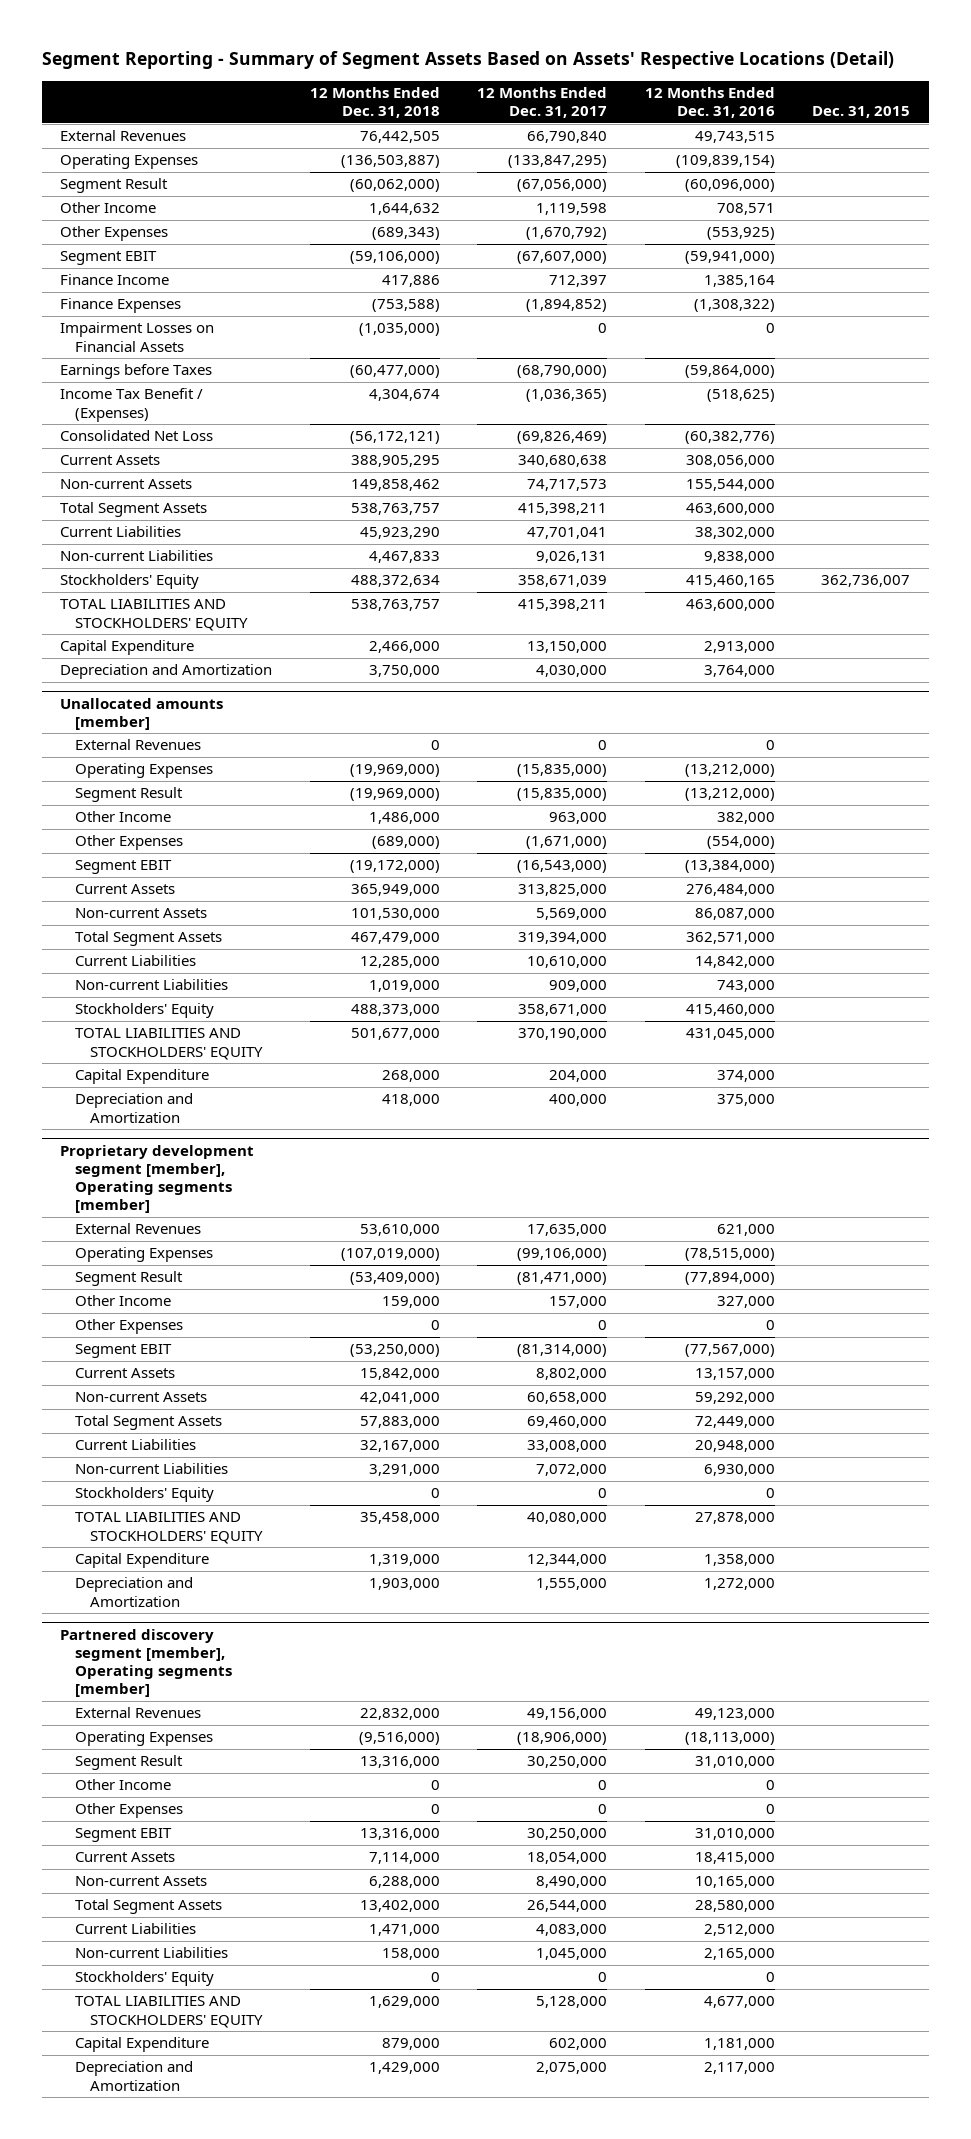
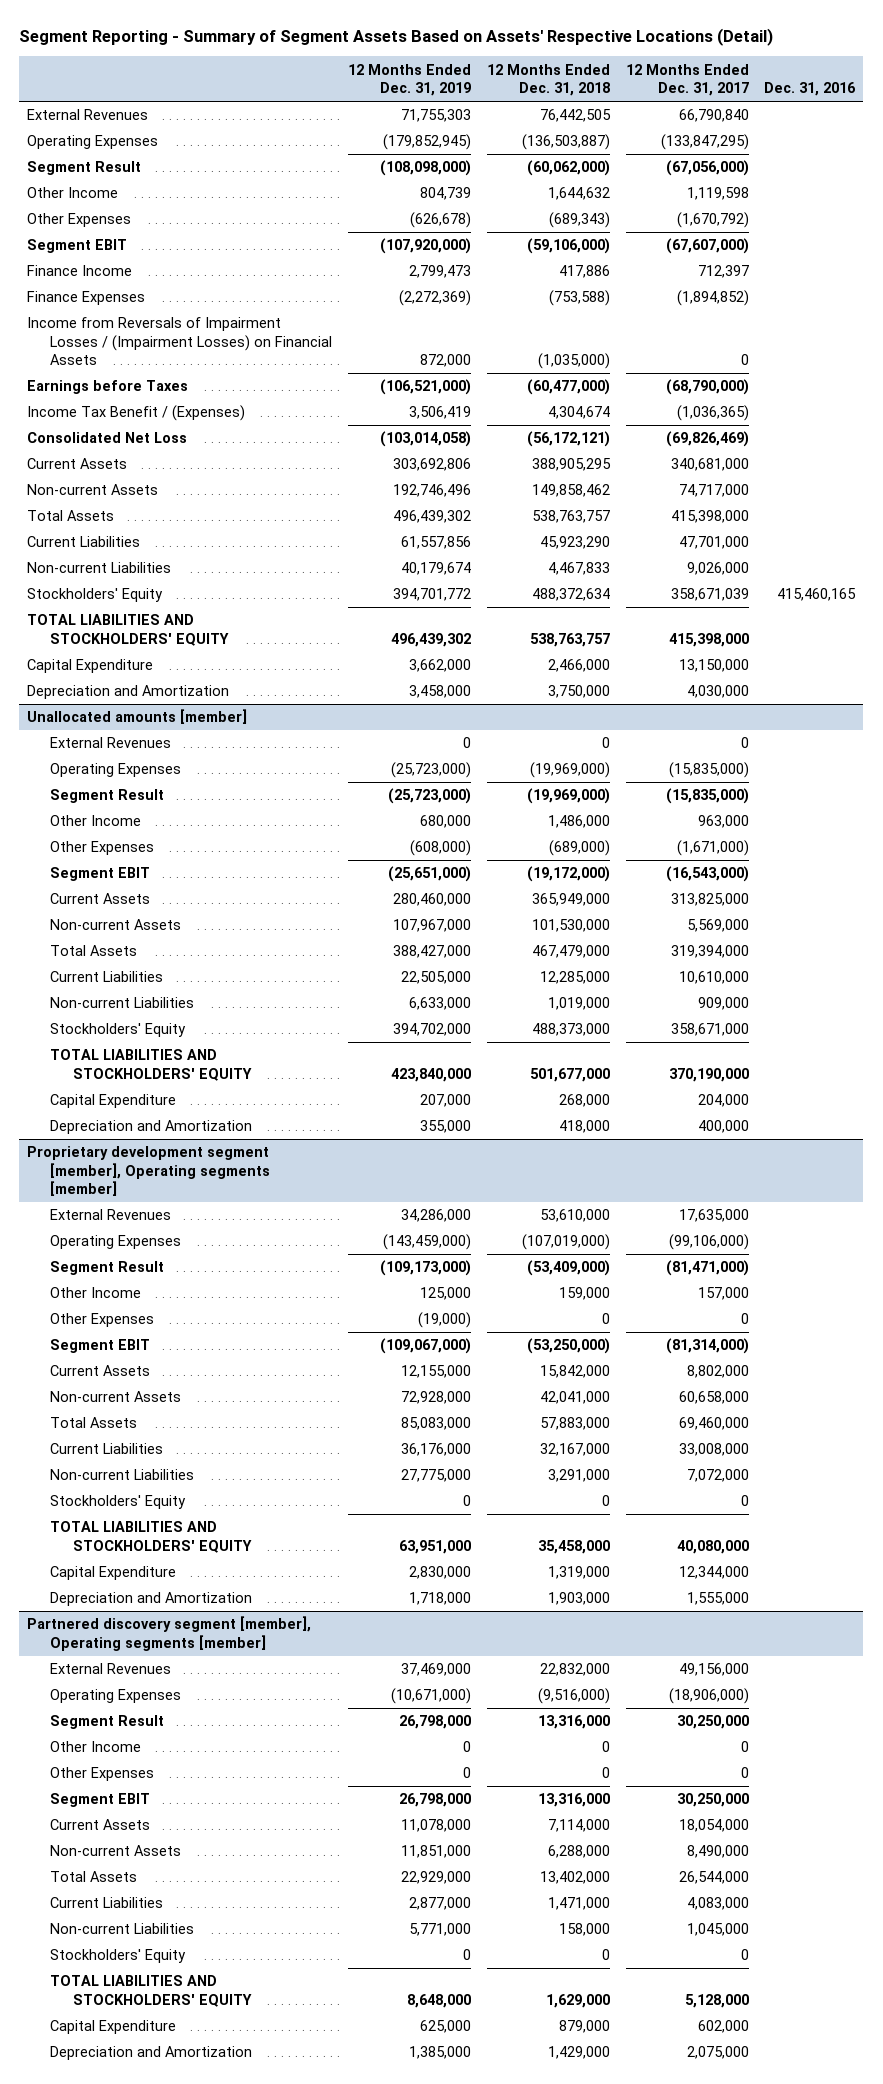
[644,86,775,119] 12 Months Ended Dec. 31, 2016 -> none
[812,106,911,119] Dec. 31, 2015 -> none
none -> [348,63,472,97] 12 Months Ended Dec. 31, 2019
none -> [764,82,857,97] Dec. 31, 2016
[60,322,215,352] Impairment Losses on Financial Assets -> [27,317,333,366] Income from Reversals of Impairment Losses / (Impairment Losses) on Financial Assets
[518,455,608,468] 340,680,638 -> [670,458,749,472] 340,681,000
[527,479,608,492] 74,717,573 -> [678,484,749,498] 74,717,000
[60,502,208,518] Total Segment Assets -> [27,510,115,522] Total Assets
[518,503,608,516] 415,398,211 -> [670,510,749,524] 415,398,000
[527,527,608,540] 47,701,041 -> [678,536,749,550] 47,701,000
[536,551,608,564] 9,026,131 -> [686,562,749,576] 9,026,000
[518,599,608,612] 415,398,211 -> [668,632,749,647] 415,398,000
[75,931,223,947] Total Segment Assets -> [50,945,138,957] Total Assets
[75,1415,223,1431] Total Segment Assets -> [50,1417,138,1429] Total Assets
[75,1899,223,1915] Total Segment Assets -> [50,1871,138,1883] Total Assets

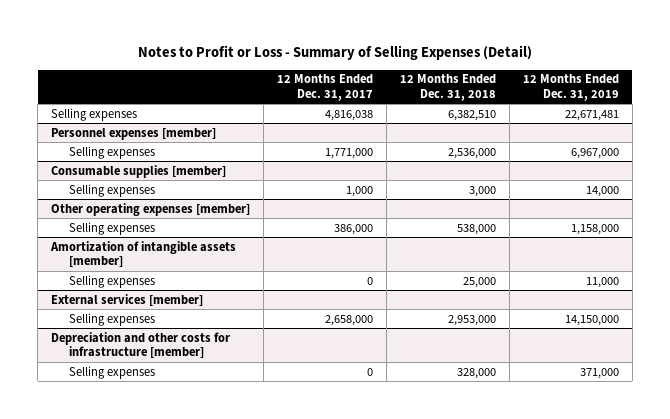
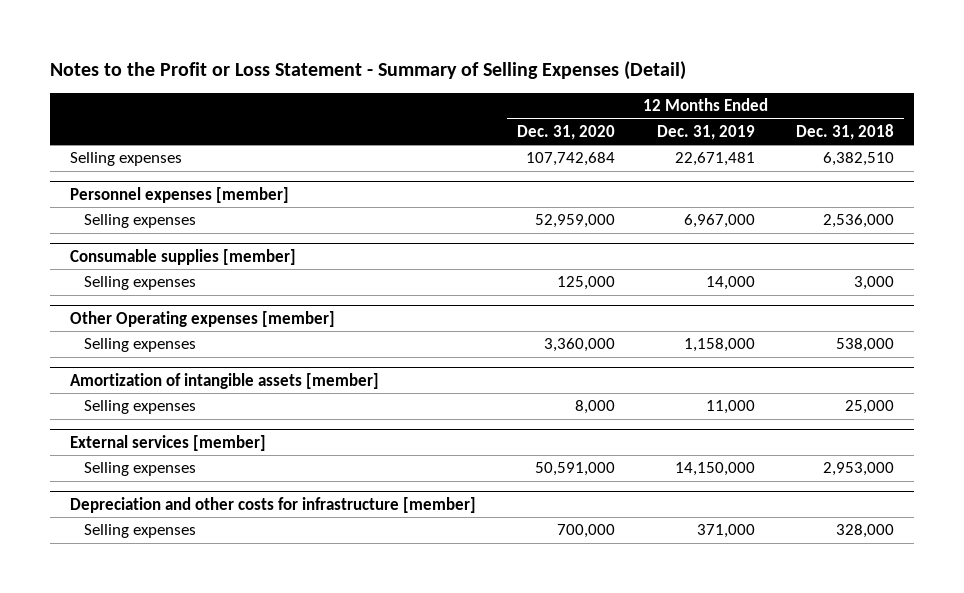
[138,45,533,61] Notes to Profit or Loss - Summary of Selling Expenses (Detail) -> [49,60,686,80] Notes to the Profit or Loss Statement - Summary of Selling Expenses (Detail)
[277,74,374,101] 12 Months Ended Dec. 31, 2017 -> none
none -> [517,124,616,140] Dec. 31, 2020
[51,202,251,216] Other operating expenses [member] -> [70,310,336,327] Other Operating expenses [member]

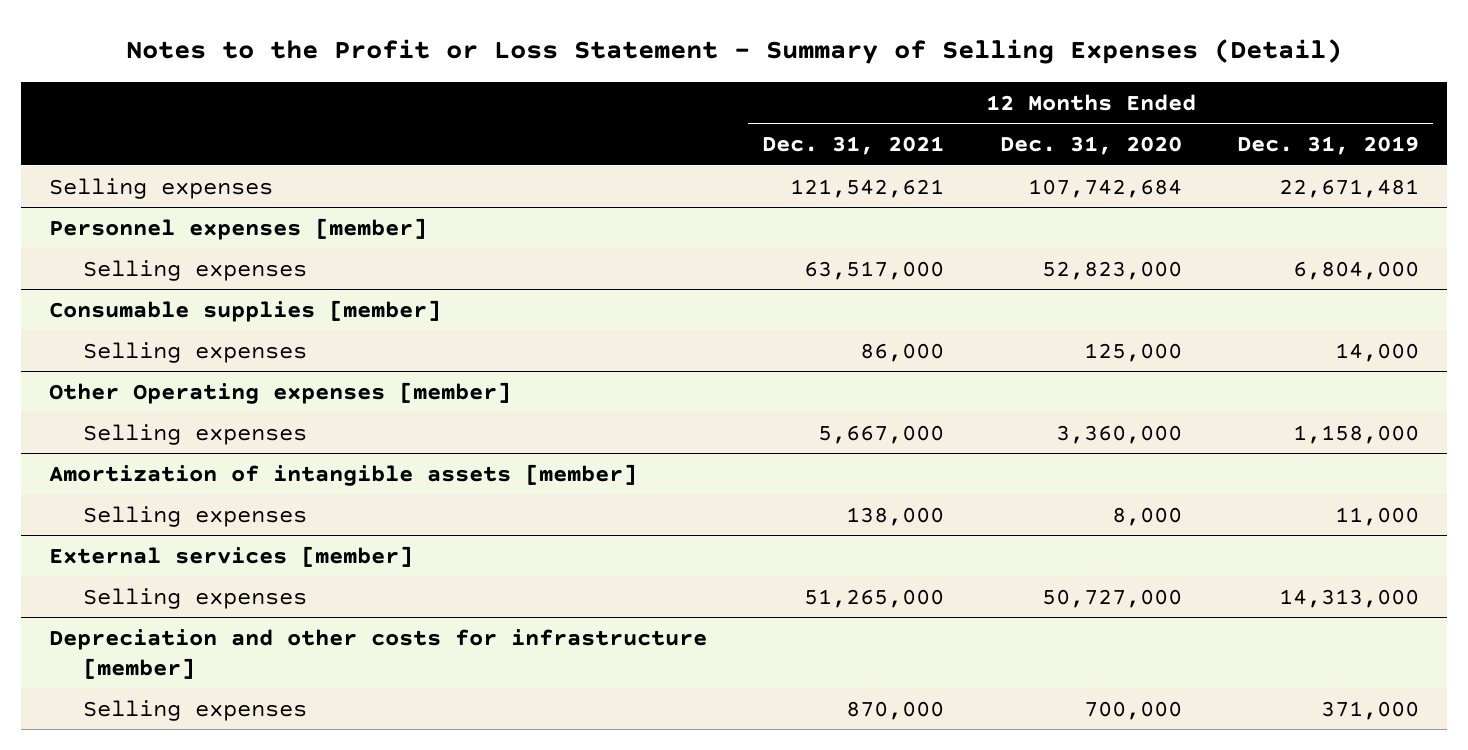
[795,123,894,140] Dec. 31, 2018 -> none
none -> [762,136,945,156] Dec. 31, 2021
[535,214,616,229] 52,959,000 -> [1041,260,1182,280] 52,823,000
[683,214,755,229] 6,967,000 -> [1292,260,1419,280] 6,804,000
[535,462,616,477] 50,591,000 -> [1041,588,1182,608] 50,727,000
[674,462,755,477] 14,150,000 -> [1278,588,1419,608] 14,313,000

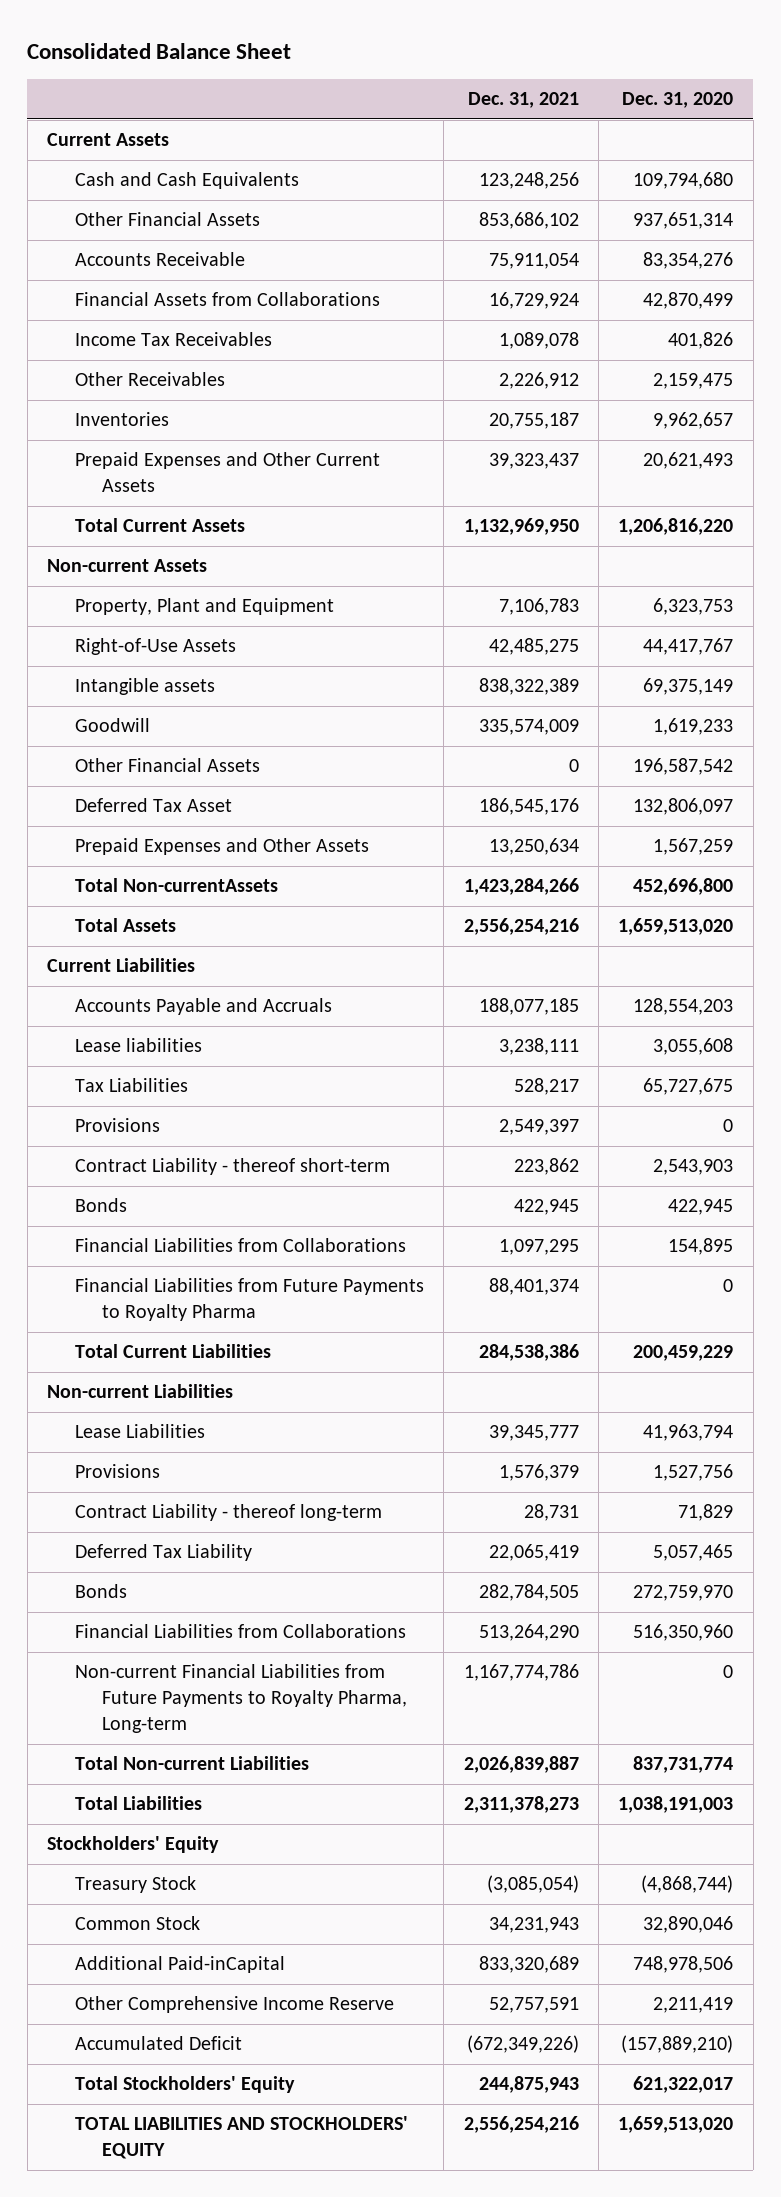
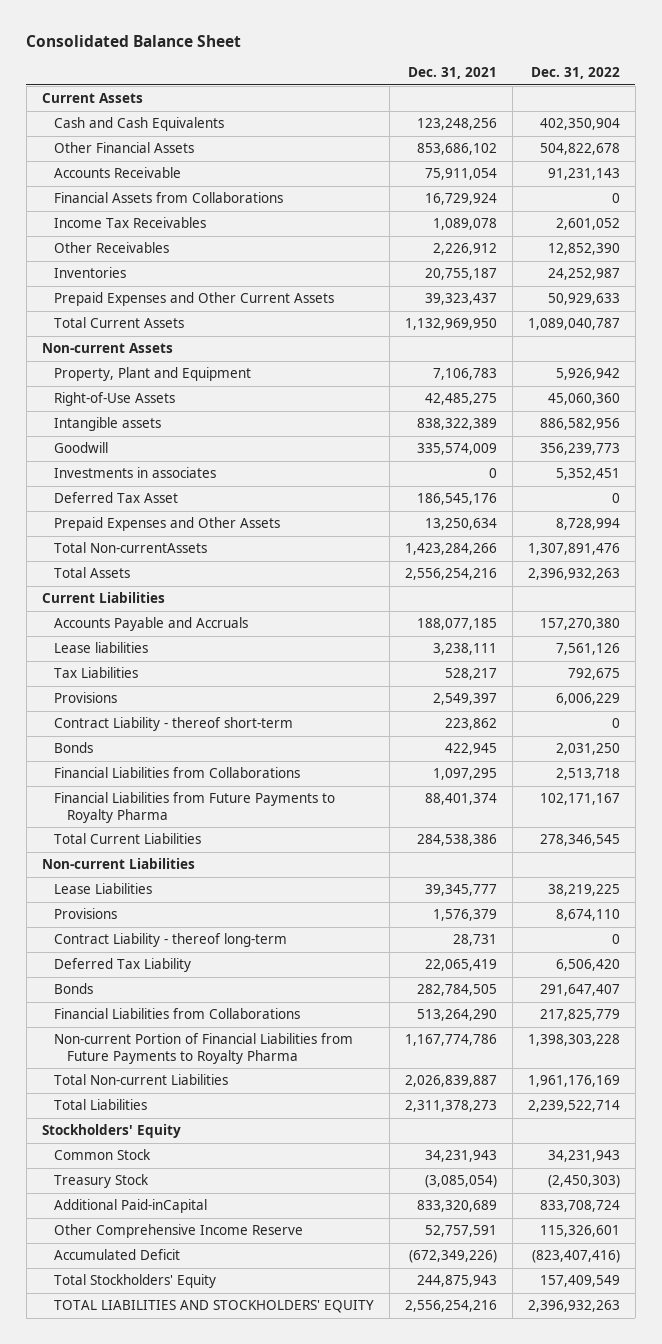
[622,92,734,109] Dec. 31, 2020 -> none
none -> [530,67,620,80] Dec. 31, 2022
[74,758,260,773] Other Financial Assets -> none
none -> [54,467,217,479] Investments in associates
[74,1664,408,1734] Non-current Financial Liabilities from Future Payments to Royalty Pharma, Long-term -> [54,1033,354,1064] Non-current Portion of Financial Liabilities from Future Payments to Royalty Pharma
[74,1876,196,1894] Treasury Stock -> [54,1174,150,1189] Treasury Stock

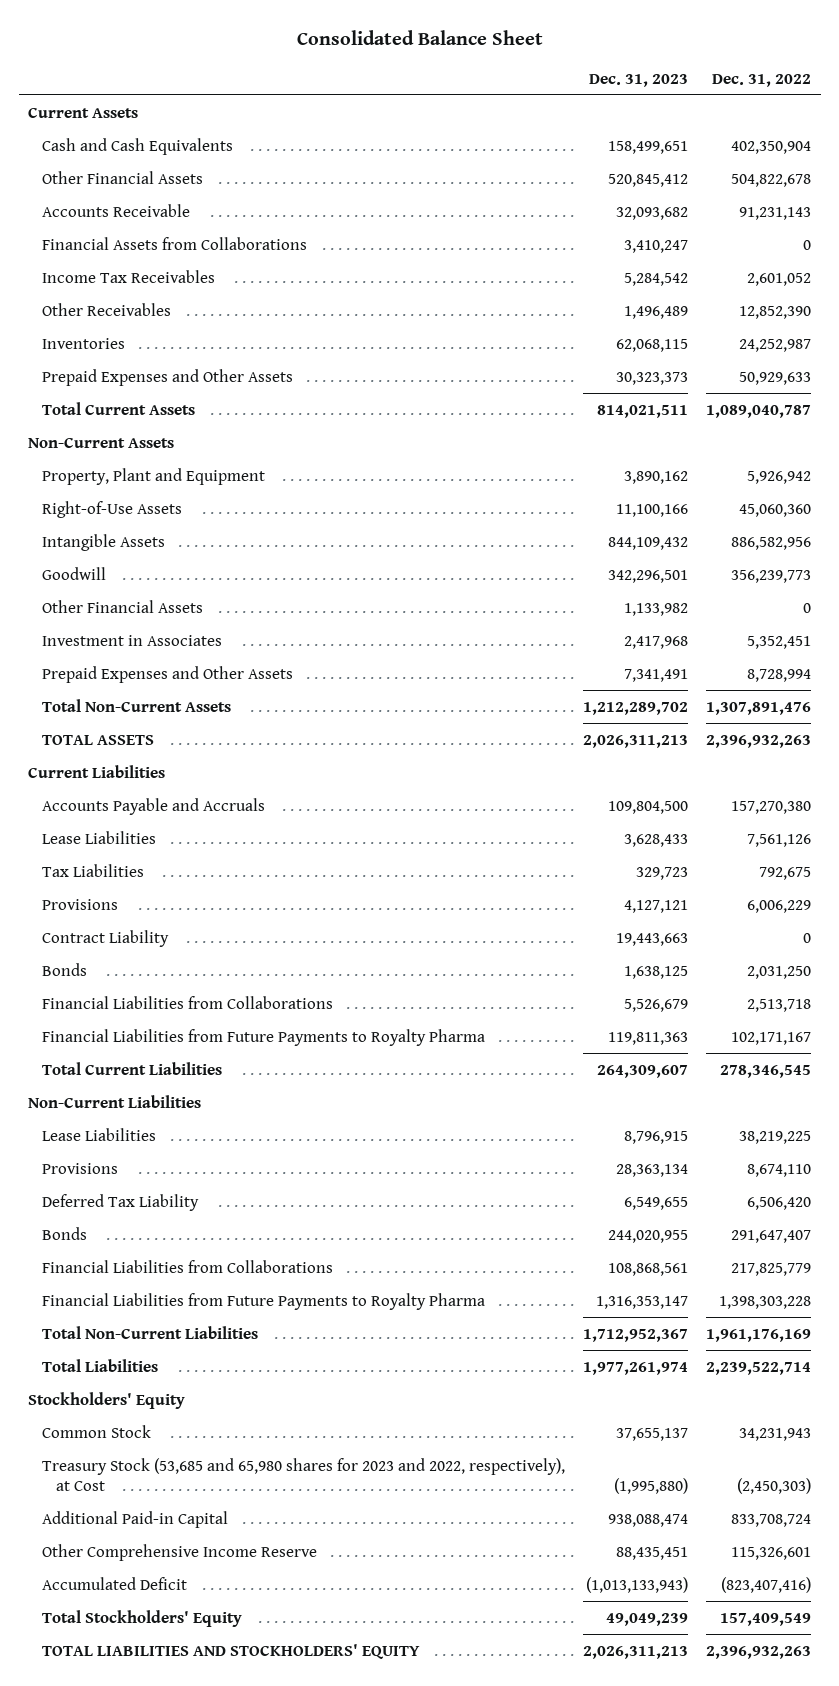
[408,67,498,80] Dec. 31, 2021 -> none
none -> [589,73,689,87] Dec. 31, 2023
[54,292,335,307] Prepaid Expenses and Other Current Assets -> [41,368,293,386] Prepaid Expenses and Other Assets
[41,343,173,354] Non-current Assets -> [27,436,174,448] Non-Current Assets
[54,417,162,432] Intangible assets -> [41,533,165,551] Intangible Assets
[54,492,179,504] Deferred Tax Asset -> none
none -> [41,599,203,613] Other Financial Assets
[54,467,217,479] Investments in associates -> [41,634,222,646] Investment in Associates
[54,542,208,554] Total Non-currentAssets -> [41,698,231,712] Total Non-Current Assets
[54,567,131,579] Total Assets -> [41,734,154,745] TOTAL ASSETS
[54,642,149,654] Lease liabilities -> [41,830,156,844] Lease Liabilities
[54,717,294,732] Contract Liability - thereof short-term -> [41,929,169,947] Contract Liability
[41,858,195,870] Non-current Liabilities -> [27,1094,201,1108] Non-Current Liabilities
[54,933,288,948] Contract Liability - thereof long-term -> none
[54,1033,354,1064] Non-current Portion of Financial Liabilities from Future Payments to Royalty Pharma -> [41,1292,485,1310] Financial Liabilities from Future Payments to Royalty Pharma
[54,1074,229,1086] Total Non-current Liabilities -> [41,1325,258,1339] Total Non-Current Liabilities
[54,1174,150,1189] Treasury Stock -> [41,1457,565,1491] Treasury Stock (53,685 and 65,980 shares for 2023 and 2022, respectively), at Cost
[54,1199,208,1214] Additional Paid-inCapital -> [41,1510,228,1528] Additional Paid-in Capital

